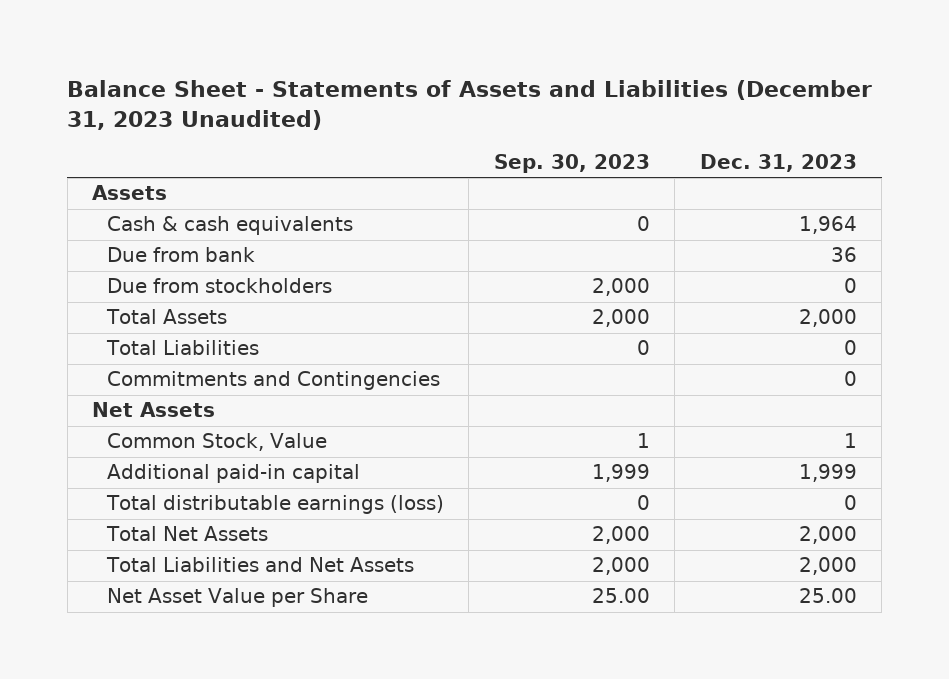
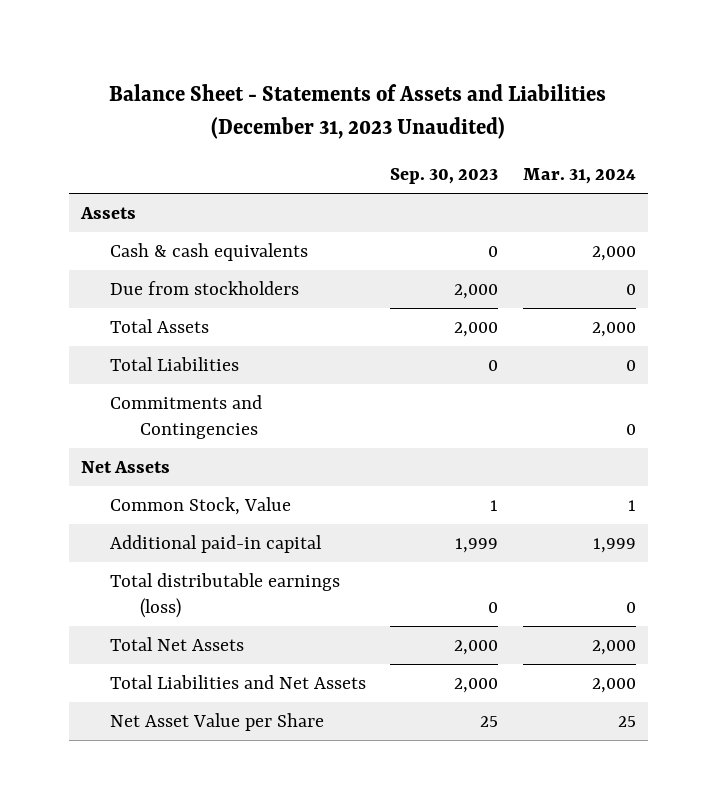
[699,154,857,173] Dec. 31, 2023 -> none
none -> [522,167,636,184] Mar. 31, 2024
[106,247,255,263] Due from bank -> none
[591,588,650,604] 25.00 -> [480,716,499,728] 25

